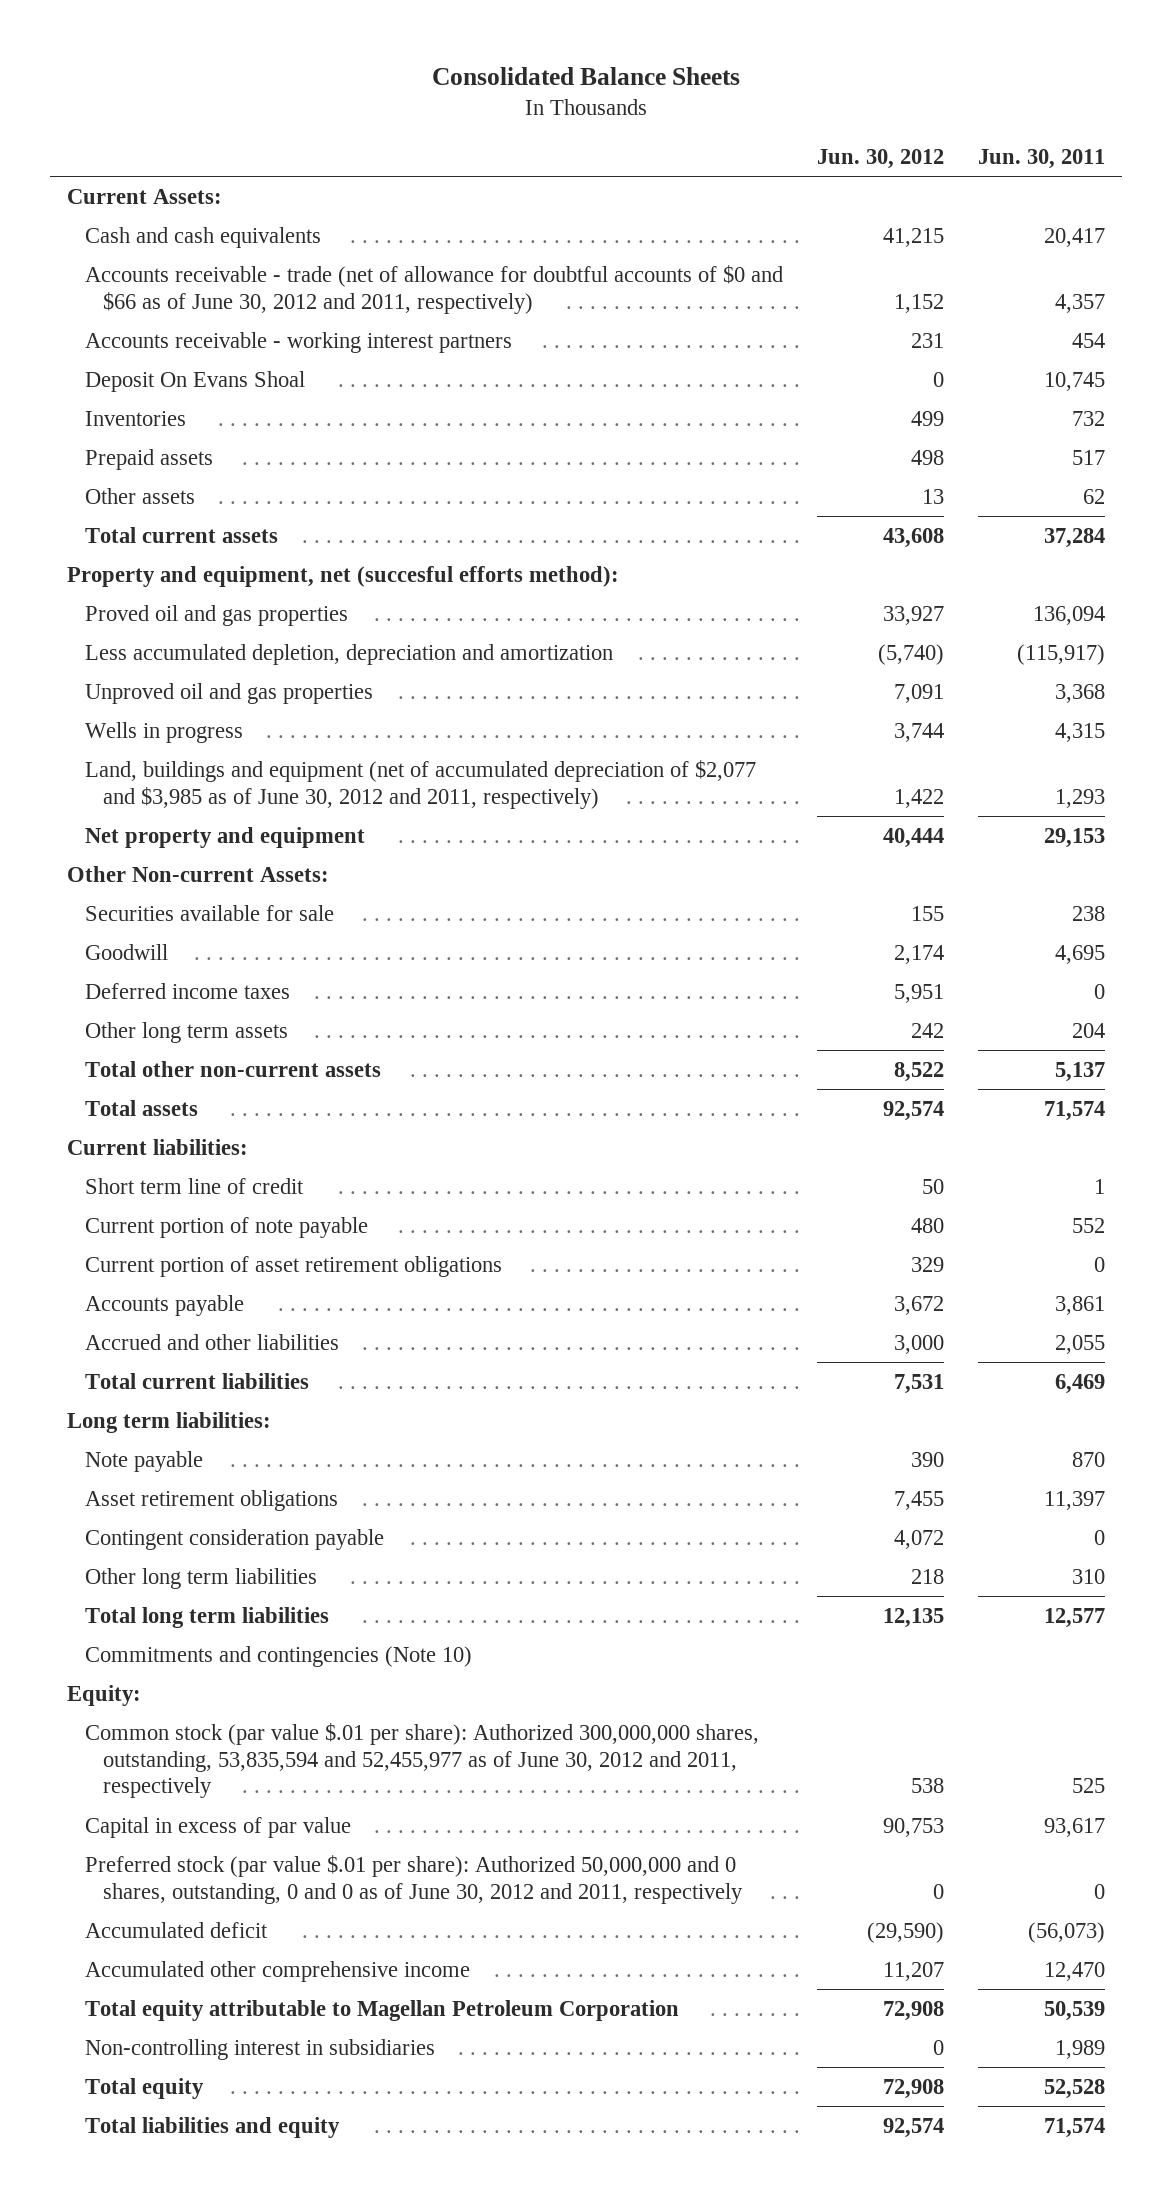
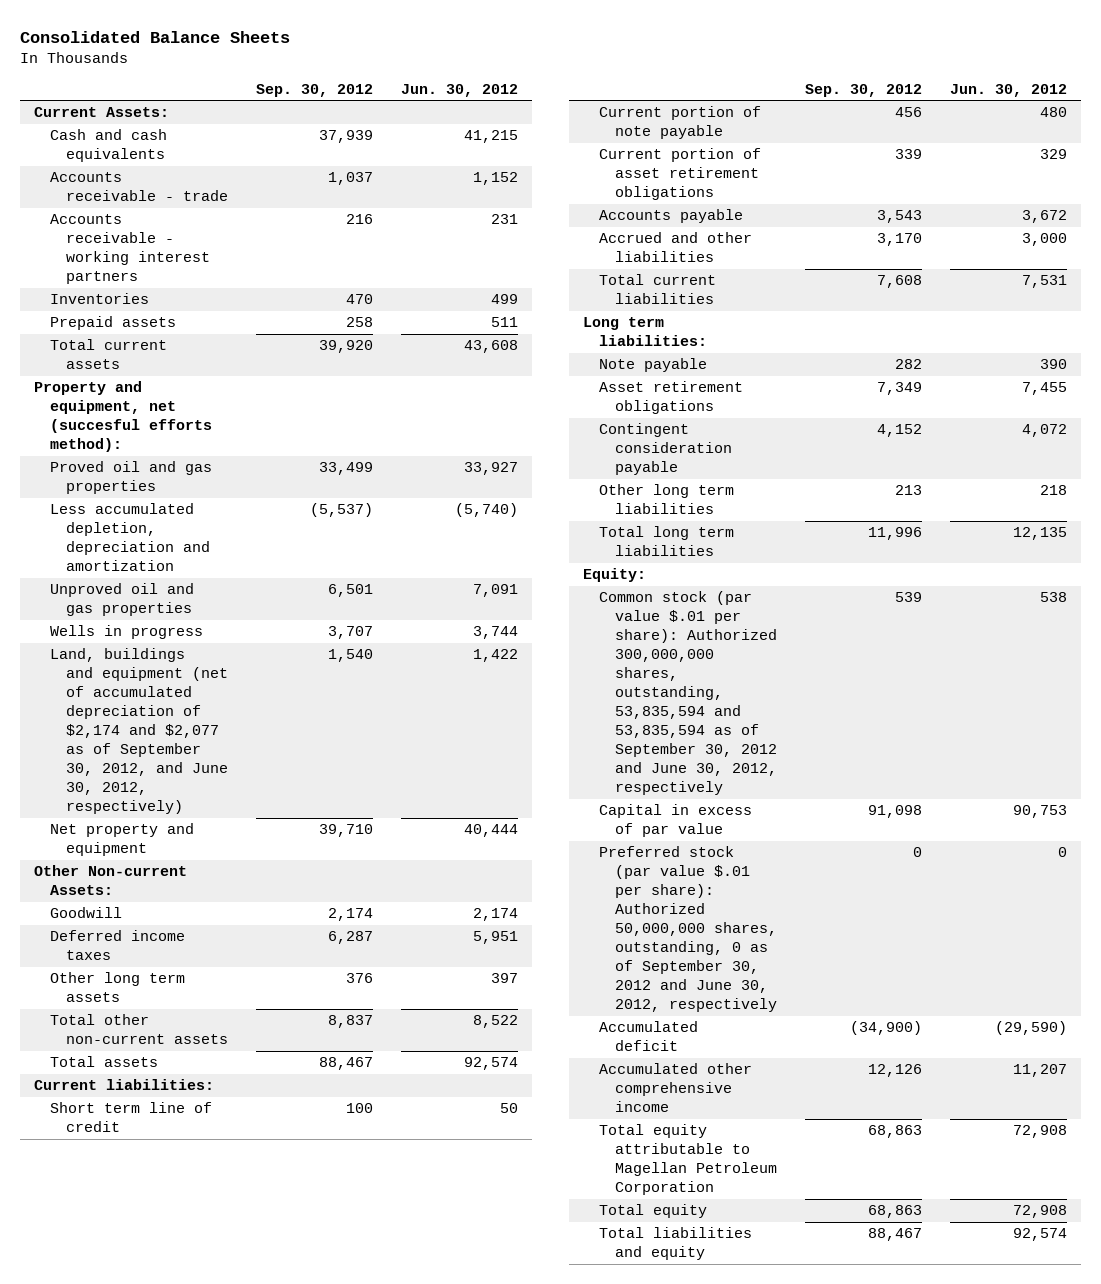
[978,149,1106,170] Jun. 30, 2011 -> none
none -> [256,83,374,97] Sep. 30, 2012
[85,264,784,314] Accounts receivable - trade (net of allowance for doubtful accounts of $0 and $66 as of June 30, 2012 and 2011, respectively) -> [50,172,229,202] Accounts receivable - trade
[85,370,306,392] Deposit On Evans Shoal -> none
[85,487,196,504] Other assets -> none
[911,449,945,465] 498 -> [491,317,519,328] 511
[85,759,757,809] Land, buildings and equipment (net of accumulated depreciation of $2,077 and $3,985 as of June 30, 2012 and 2011, respectively) -> [50,648,229,815] Land, buildings and equipment (net of accumulated depreciation of $2,174 and $2,077 as of September 30, 2012, and June 30, 2012, respectively)
[85,904,335,921] Securities available for sale -> none
[911,1022,945,1038] 242 -> [491,973,519,984] 397
[85,1645,473,1667] Commitments and contingencies (Note 10) -> none
[85,1722,760,1799] Common stock (par value $.01 per share): Authorized 300,000,000 shares, outstanding, 53,835,594 and 52,455,977 as of June 30, 2012 and 2011, respectively -> [599,591,778,796] Common stock (par value $.01 per share): Authorized 300,000,000 shares, outstanding, 53,835,594 and 53,835,594 as of September 30, 2012 and June 30, 2012, respectively
[85,1854,744,1904] Preferred stock (par value $.01 per share): Authorized 50,000,000 and 0 shares, outstanding, 0 and 0 as of June 30, 2012 and 2011, respectively -> [599,846,778,1013] Preferred stock (par value $.01 per share): Authorized 50,000,000 shares, outstanding, 0 as of September 30, 2012 and June 30, 2012, respectively
[85,2038,436,2060] Non-controlling interest in subsidiaries -> none

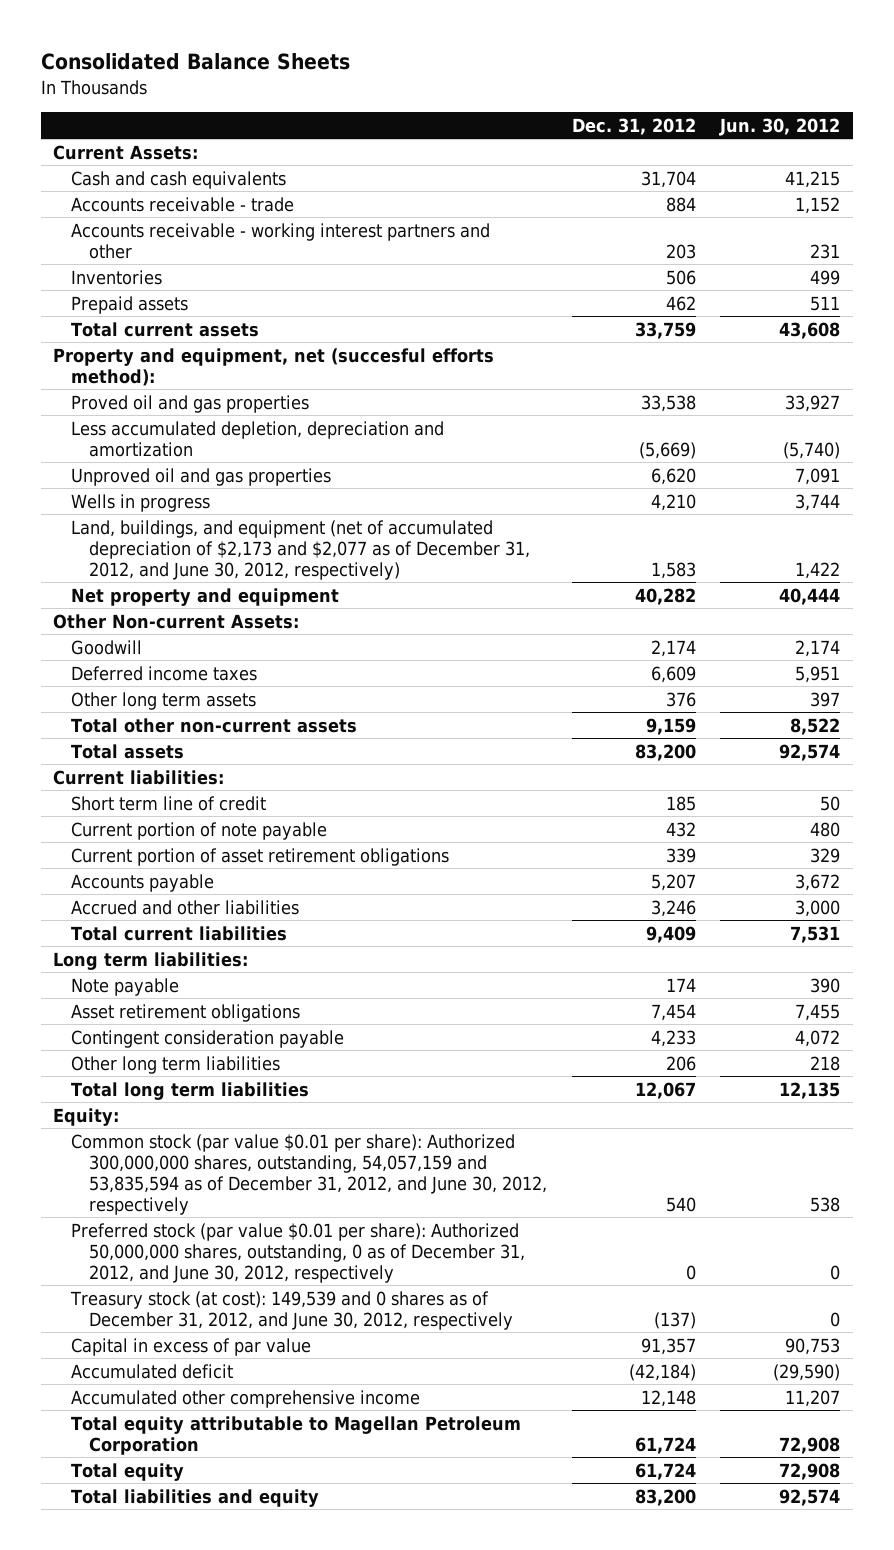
[256,83,374,97] Sep. 30, 2012 -> none
none -> [571,117,696,135] Dec. 31, 2012
[50,214,211,285] Accounts receivable - working interest partners -> [71,222,491,259] Accounts receivable - working interest partners and other
[50,648,229,815] Land, buildings and equipment (net of accumulated depreciation of $2,174 and $2,077 as of September 30, 2012, and June 30, 2012, respectively) -> [71,519,531,580] Land, buildings, and equipment (net of accumulated depreciation of $2,173 and $2,077 as of December 31, 2012, and June 30, 2012, respectively)
[599,591,778,796] Common stock (par value $.01 per share): Authorized 300,000,000 shares, outstanding, 53,835,594 and 53,835,594 as of September 30, 2012 and June 30, 2012, respectively -> [71,1133,548,1215] Common stock (par value $0.01 per share): Authorized 300,000,000 shares, outstanding, 54,057,159 and 53,835,594 as of December 31, 2012, and June 30, 2012, respectively
none -> [71,1222,526,1283] Preferred stock (par value $0.01 per share): Authorized 50,000,000 shares, outstanding, 0 as of December 31, 2012, and June 30, 2012, respectively
none -> [70,1290,514,1330] Treasury stock (at cost): 149,539 and 0 shares as of December 31, 2012, and June 30, 2012, respectively
[599,846,778,1013] Preferred stock (par value $.01 per share): Authorized 50,000,000 shares, outstanding, 0 as of September 30, 2012 and June 30, 2012, respectively -> none

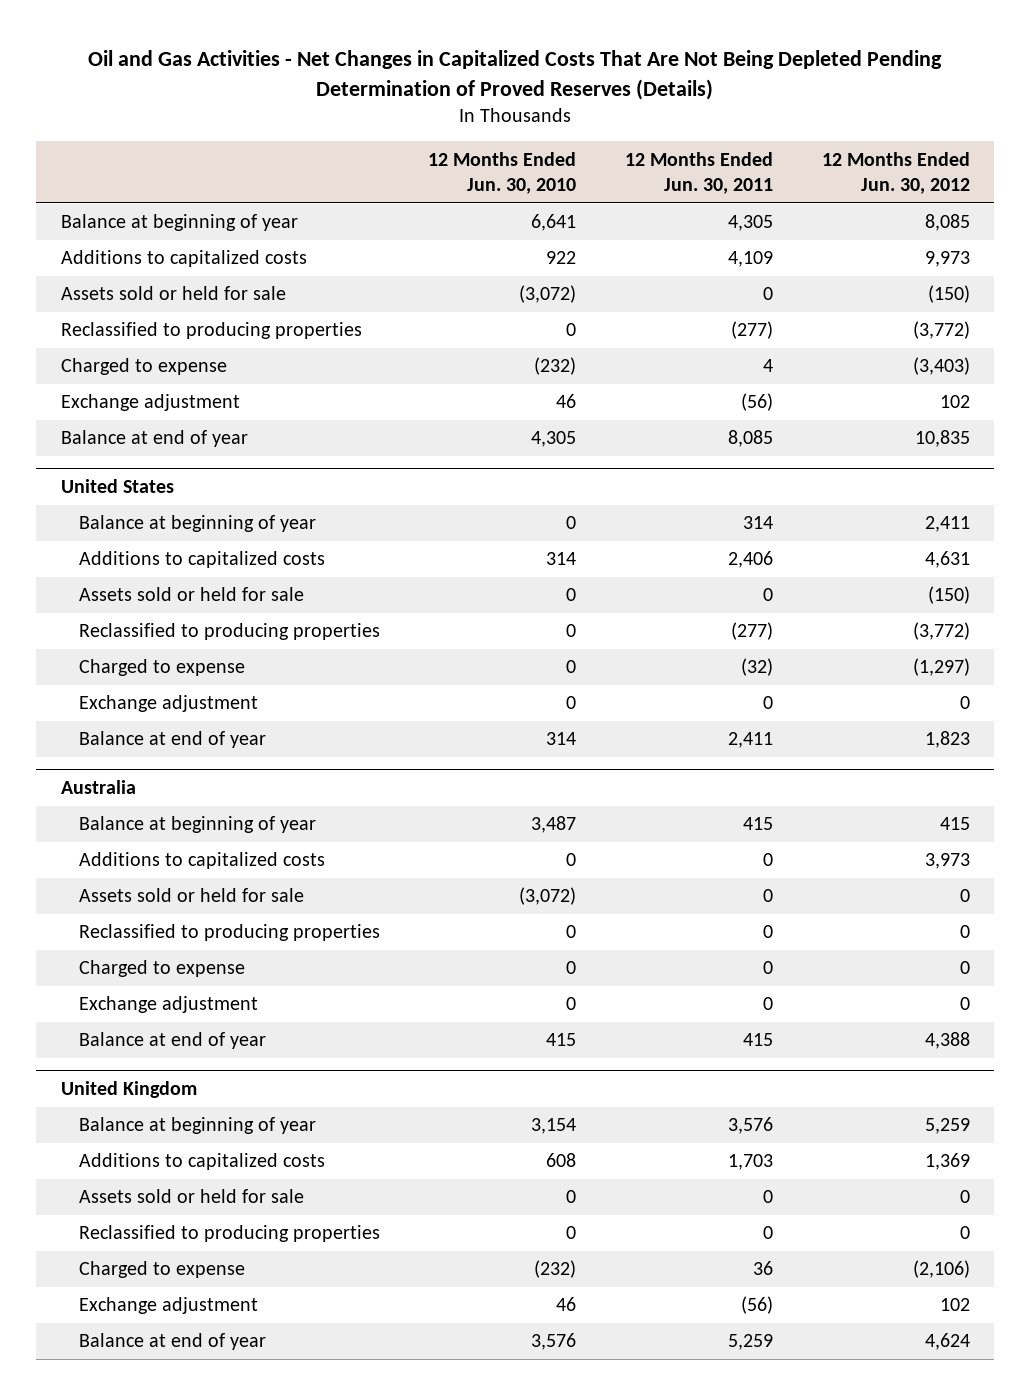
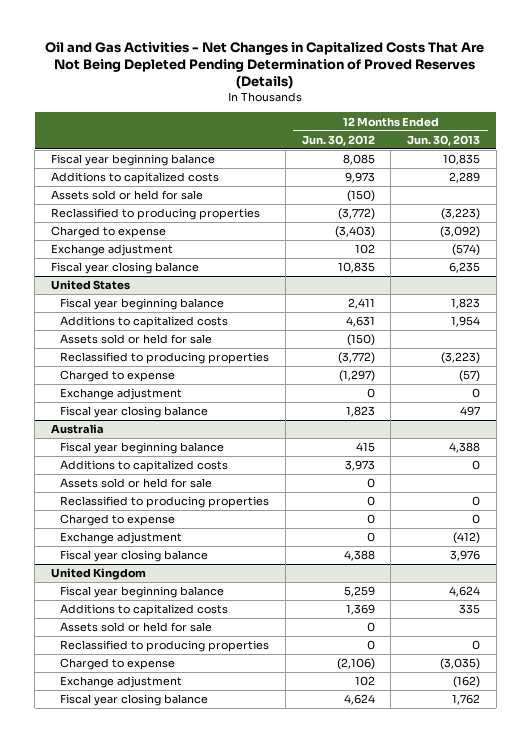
[428,151,577,194] 12 Months Ended Jun. 30, 2010 -> none
[625,151,774,194] 12 Months Ended Jun. 30, 2011 -> none
none -> [406,134,480,146] Jun. 30, 2013
[60,214,298,232] Balance at beginning of year -> [50,154,215,167] Fiscal year beginning balance
[60,430,248,448] Balance at end of year -> [50,262,199,275] Fiscal year closing balance
[78,515,316,533] Balance at beginning of year -> [60,298,225,311] Fiscal year beginning balance
[78,731,266,749] Balance at end of year -> [60,406,209,419] Fiscal year closing balance
[78,816,316,834] Balance at beginning of year -> [60,442,225,455] Fiscal year beginning balance
[78,1032,266,1050] Balance at end of year -> [60,550,209,563] Fiscal year closing balance
[78,1117,316,1135] Balance at beginning of year -> [60,586,225,599] Fiscal year beginning balance
[78,1333,266,1351] Balance at end of year -> [60,694,209,707] Fiscal year closing balance

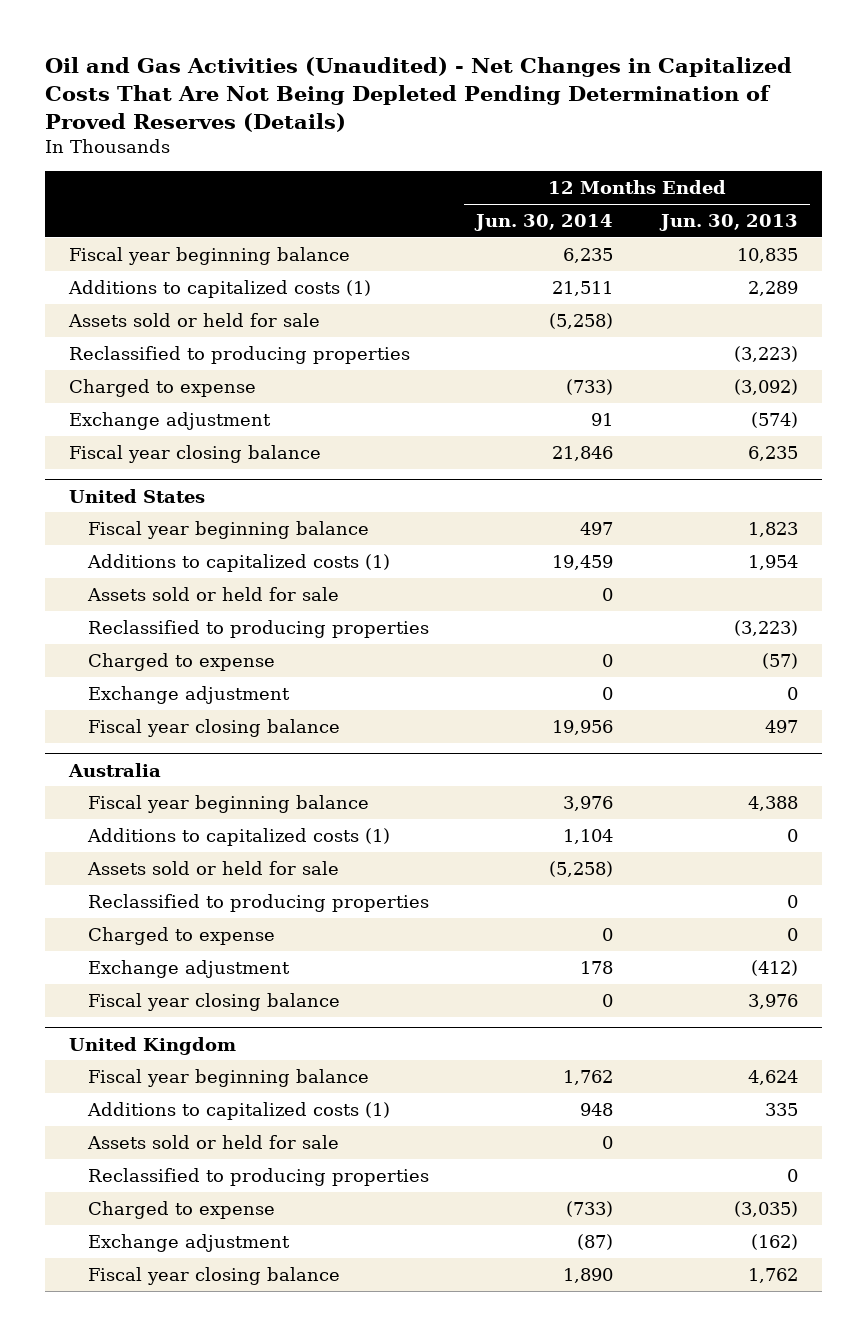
[45,41,485,90] Oil and Gas Activities - Net Changes in Capitalized Costs That Are Not Being Depleted Pending Determination of Proved Reserves (Details) -> [45,57,793,132] Oil and Gas Activities (Unaudited) - Net Changes in Capitalized Costs That Are Not Being Depleted Pending Determination of Proved Reserves (Details)
[301,134,375,146] Jun. 30, 2012 -> none
none -> [474,214,614,232] Jun. 30, 2014
[50,172,219,185] Additions to capitalized costs -> [67,279,371,298] Additions to capitalized costs (1)
[60,316,229,329] Additions to capitalized costs -> [86,553,390,572] Additions to capitalized costs (1)
[60,460,229,473] Additions to capitalized costs -> [86,827,390,846] Additions to capitalized costs (1)
[60,604,229,617] Additions to capitalized costs -> [86,1101,390,1120] Additions to capitalized costs (1)

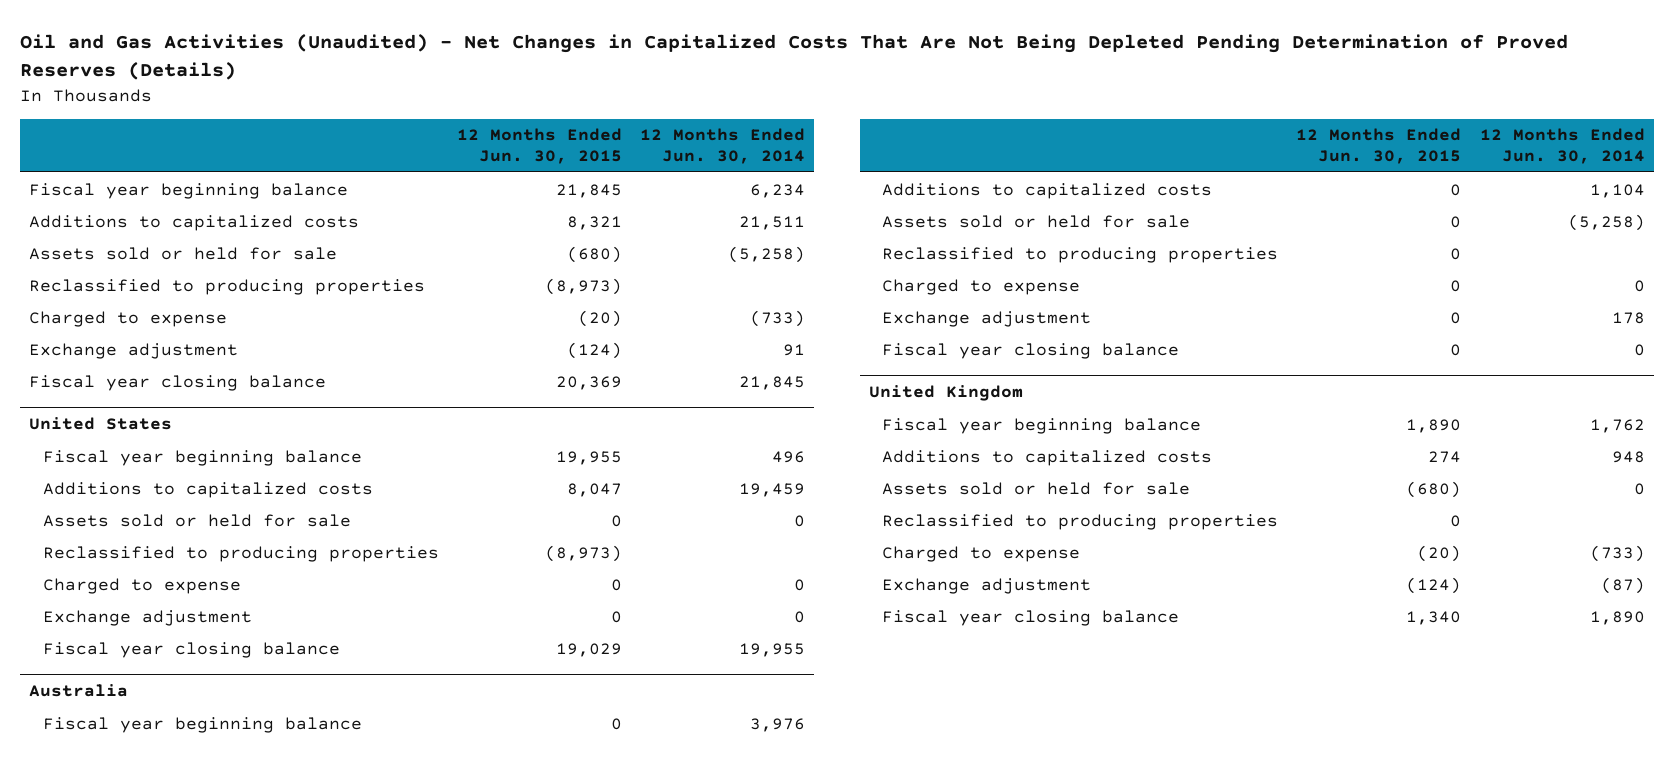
[658,214,798,232] Jun. 30, 2013 -> none
none -> [457,128,623,165] 12 Months Ended Jun. 30, 2015
[563,247,614,263] 6,235 -> [750,183,806,198] 6,234
[67,279,371,298] Additions to capitalized costs (1) -> [29,214,360,231] Additions to capitalized costs
[552,445,614,461] 21,846 -> [739,375,806,390] 21,845
[580,521,614,535] 497 -> [772,450,806,463] 496
[86,553,390,572] Additions to capitalized costs (1) -> [43,481,374,498] Additions to capitalized costs
[552,719,614,735] 19,956 -> [739,642,806,657] 19,955
[86,827,390,846] Additions to capitalized costs (1) -> [882,182,1213,199] Additions to capitalized costs
[86,1101,390,1120] Additions to capitalized costs (1) -> [882,449,1213,466] Additions to capitalized costs

